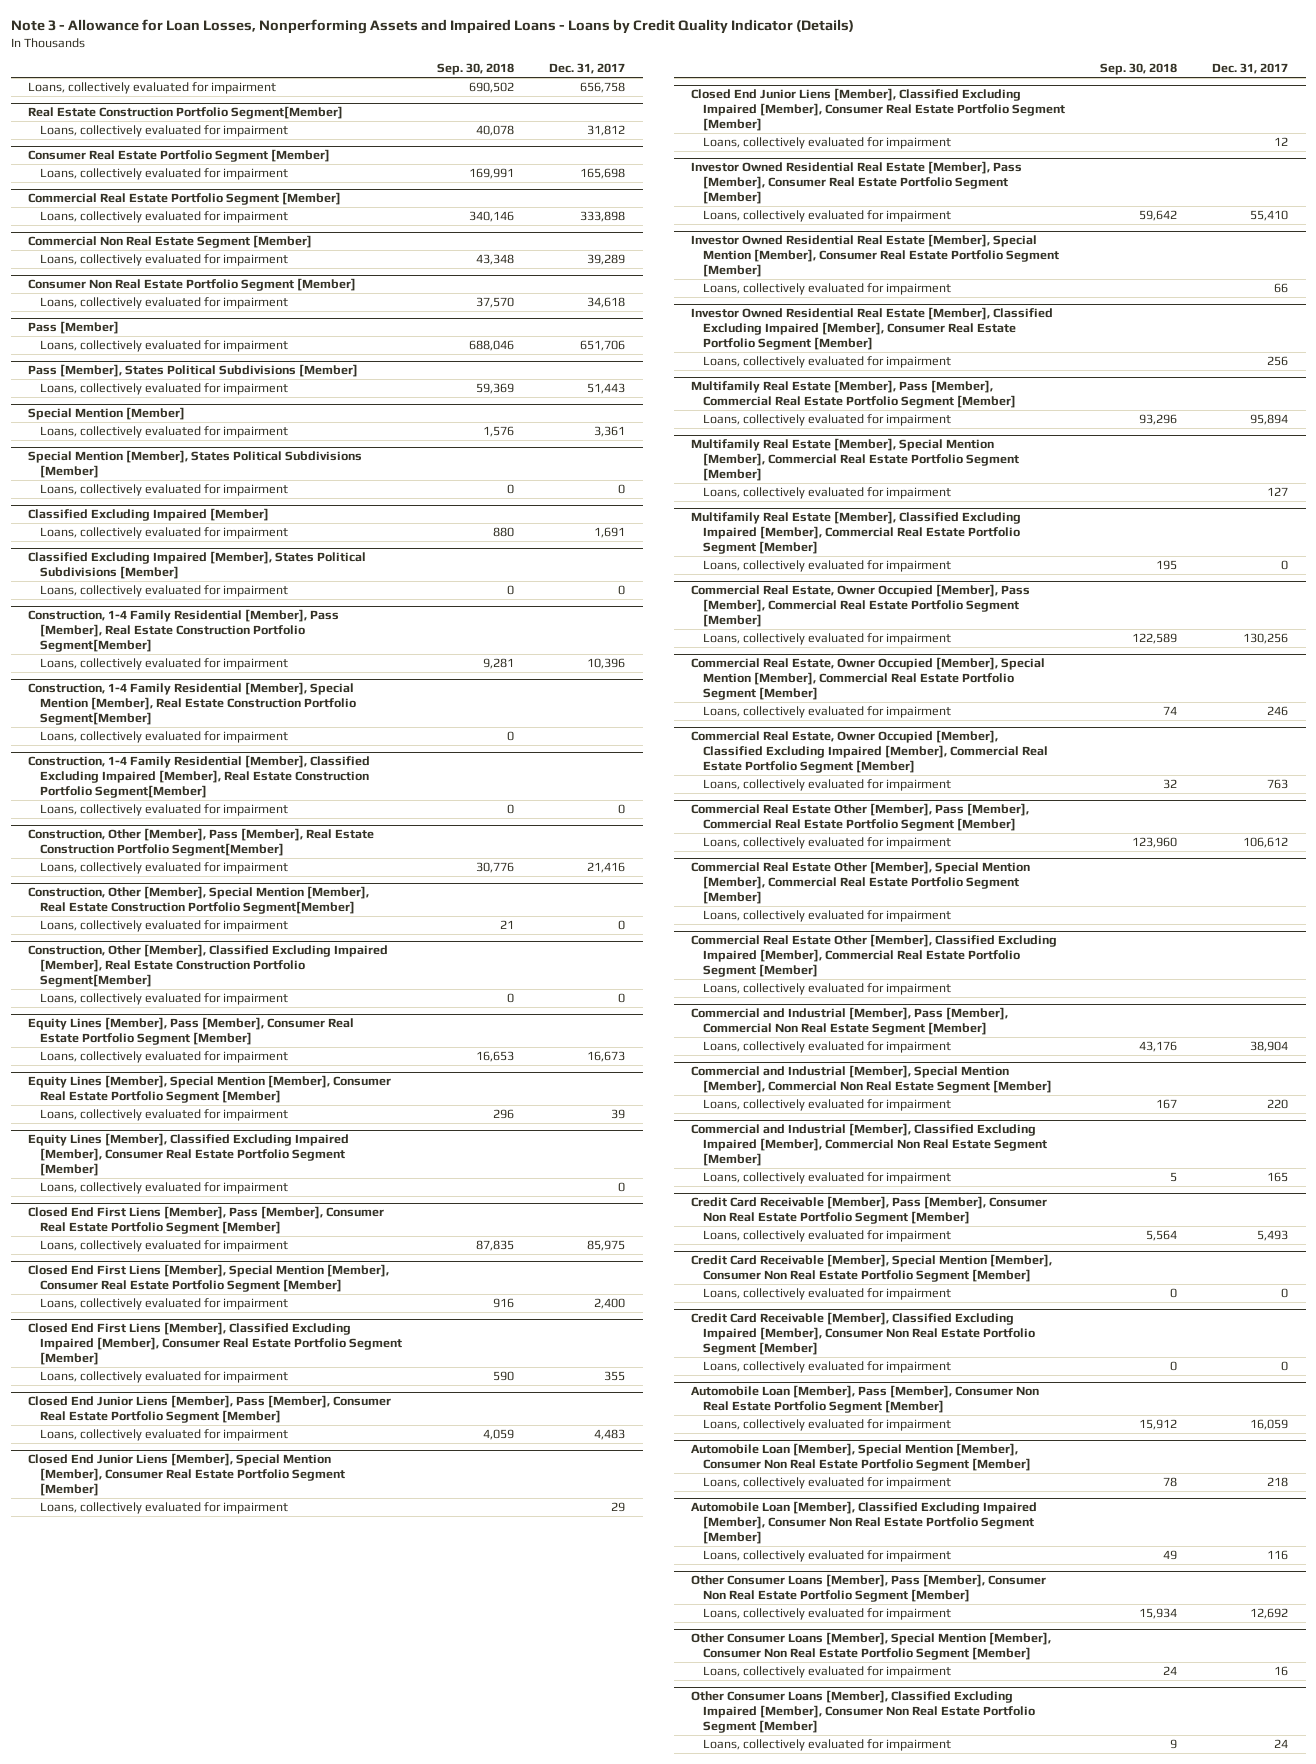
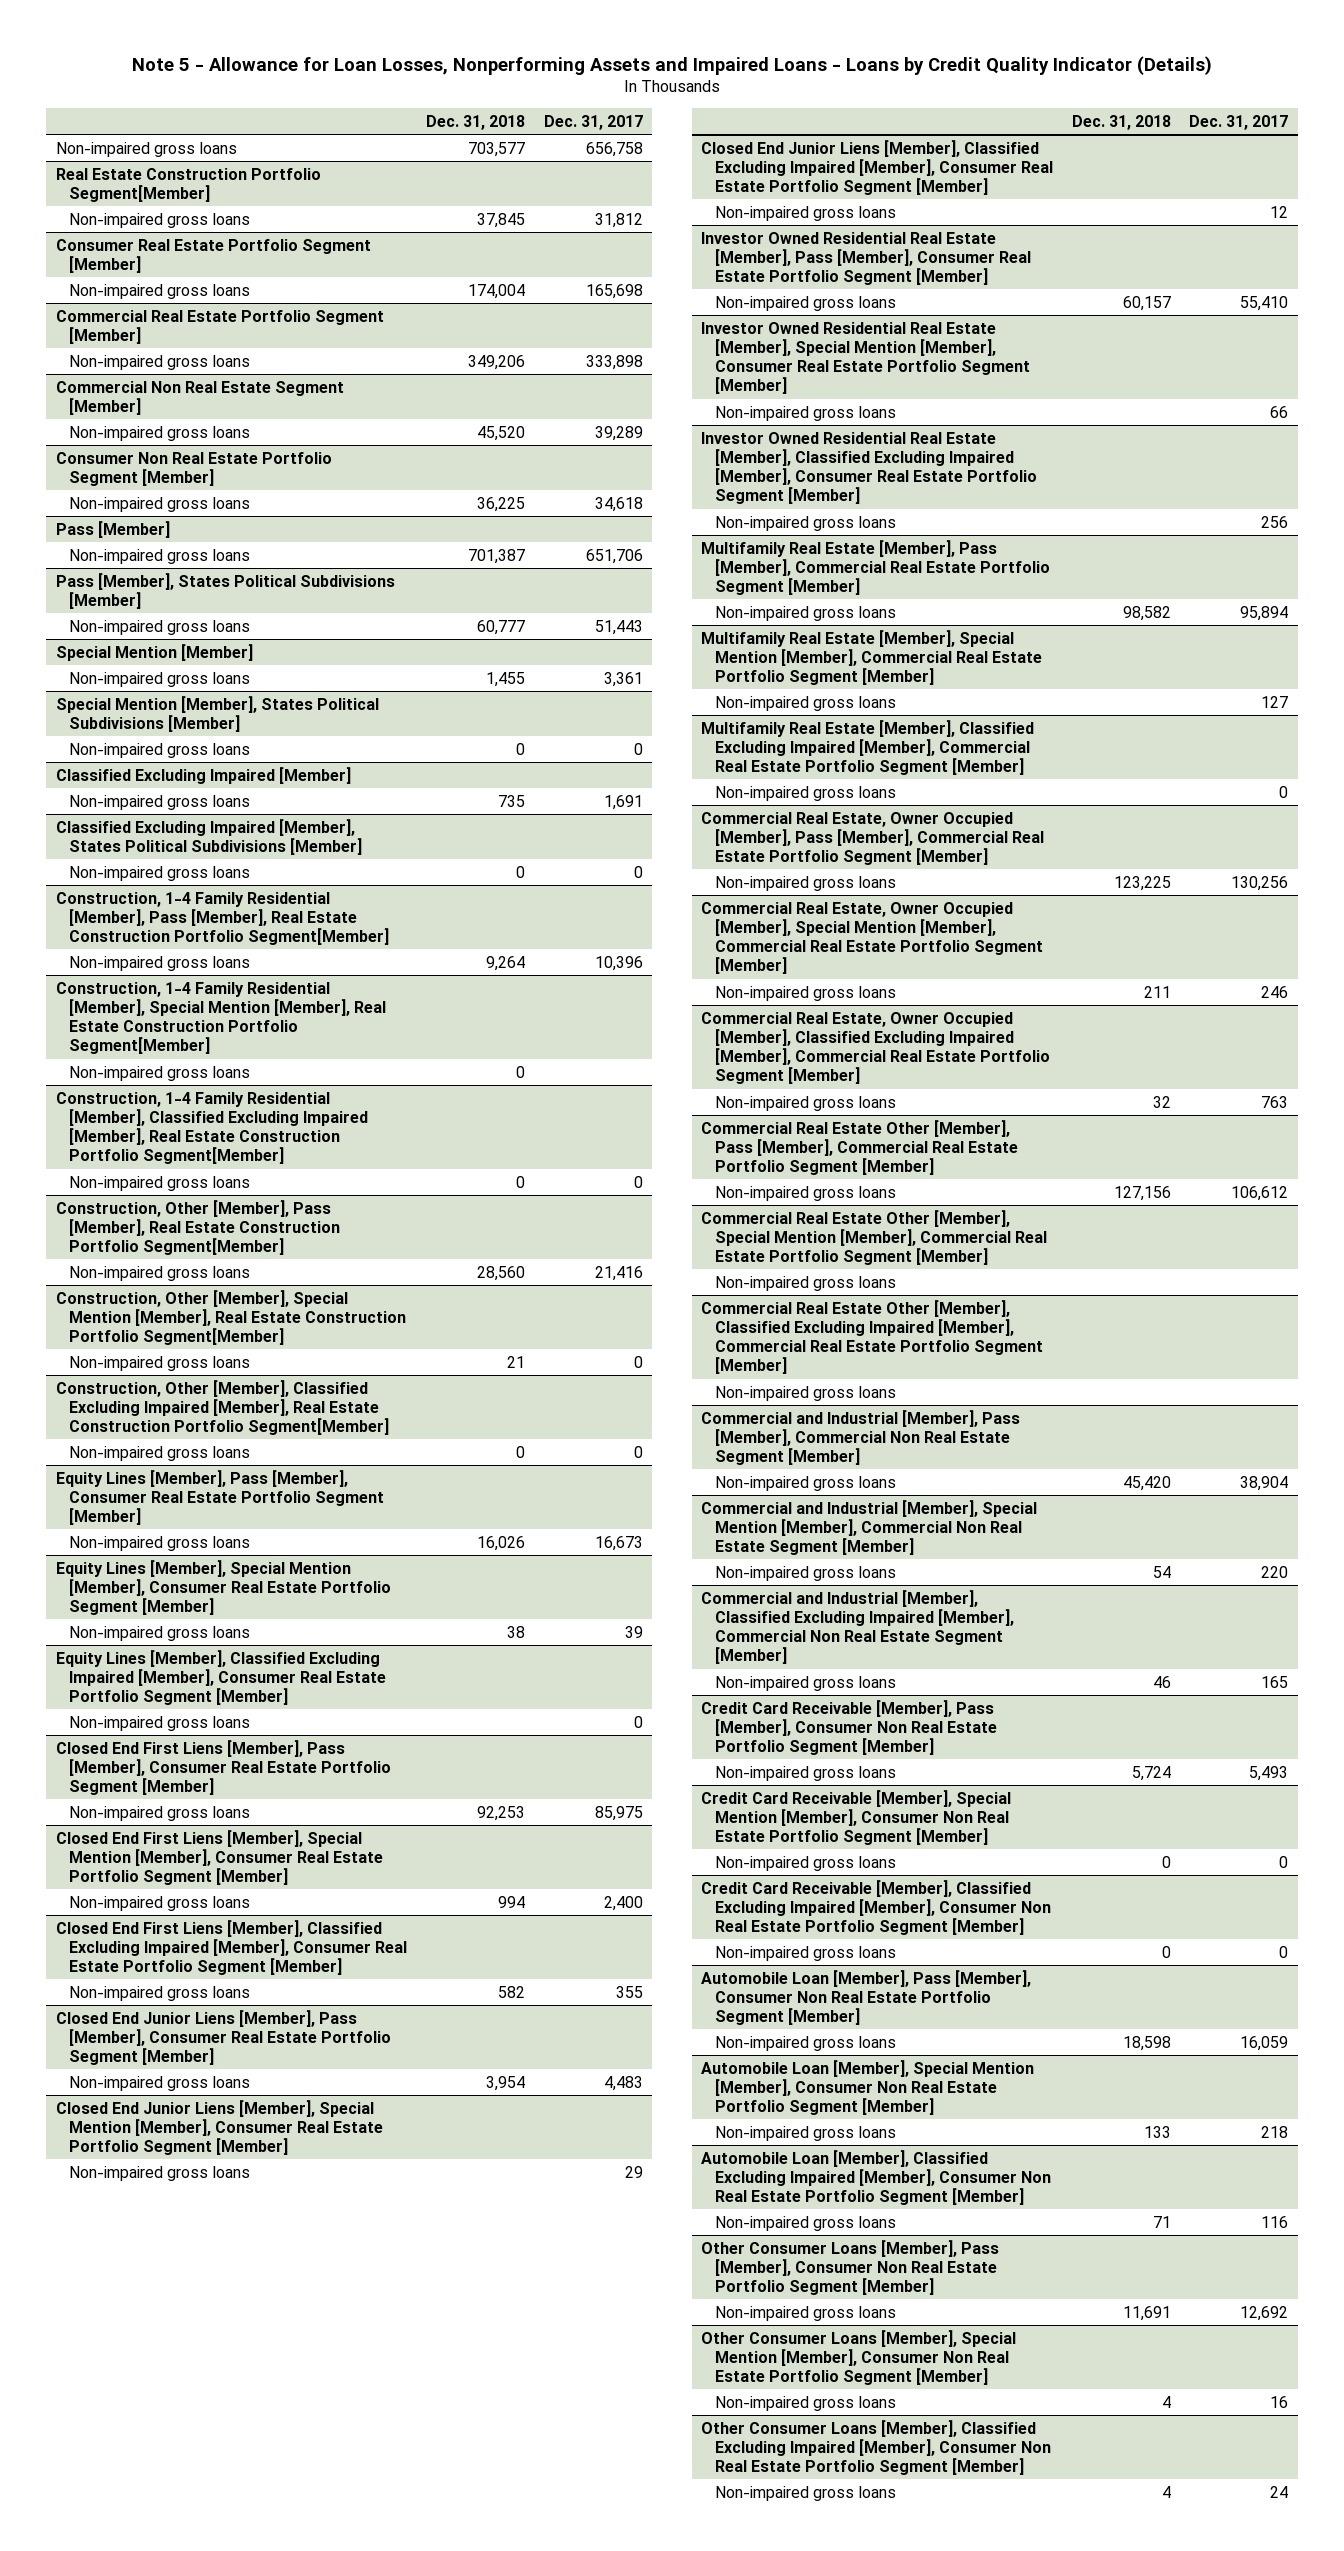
[10,19,854,35] Note 3 - Allowance for Loan Losses, Nonperforming Assets and Impaired Loans - Loans by Credit Quality Indicator (Details) -> [132,55,1213,75] Note 5 - Allowance for Loan Losses, Nonperforming Assets and Impaired Loans - Loans by Credit Quality Indicator (Details)
[436,63,514,76] Sep. 30, 2018 -> none
none -> [425,114,525,130] Dec. 31, 2018
[28,81,277,94] Loans, collectively evaluated for impairment -> [55,141,237,157] Non-impaired gross loans
[39,124,288,137] Loans, collectively evaluated for impairment -> [69,212,251,228] Non-impaired gross loans
[39,167,288,180] Loans, collectively evaluated for impairment -> [69,283,251,299] Non-impaired gross loans
[39,210,288,223] Loans, collectively evaluated for impairment -> [69,354,251,370] Non-impaired gross loans
[39,253,288,266] Loans, collectively evaluated for impairment -> [69,425,251,441] Non-impaired gross loans
[39,296,288,309] Loans, collectively evaluated for impairment -> [69,496,251,512] Non-impaired gross loans
[39,339,288,352] Loans, collectively evaluated for impairment -> [69,548,251,564] Non-impaired gross loans
[39,382,288,395] Loans, collectively evaluated for impairment -> [69,619,251,635] Non-impaired gross loans
[39,425,288,438] Loans, collectively evaluated for impairment -> [69,671,251,687] Non-impaired gross loans
[39,483,288,496] Loans, collectively evaluated for impairment -> [69,742,251,758] Non-impaired gross loans
[39,526,288,539] Loans, collectively evaluated for impairment -> [69,794,251,810] Non-impaired gross loans
[39,584,288,597] Loans, collectively evaluated for impairment -> [69,865,251,881] Non-impaired gross loans
[39,657,288,670] Loans, collectively evaluated for impairment -> [69,955,251,971] Non-impaired gross loans
[39,730,288,743] Loans, collectively evaluated for impairment -> [69,1065,251,1081] Non-impaired gross loans
[39,803,288,816] Loans, collectively evaluated for impairment -> [69,1175,251,1191] Non-impaired gross loans
[39,861,288,874] Loans, collectively evaluated for impairment -> [69,1265,251,1281] Non-impaired gross loans
[39,919,288,932] Loans, collectively evaluated for impairment -> [69,1355,251,1371] Non-impaired gross loans
[39,992,288,1005] Loans, collectively evaluated for impairment -> [69,1445,251,1461] Non-impaired gross loans
[39,1050,288,1063] Loans, collectively evaluated for impairment -> [69,1535,251,1551] Non-impaired gross loans
[39,1108,288,1121] Loans, collectively evaluated for impairment -> [69,1625,251,1641] Non-impaired gross loans
[39,1181,288,1194] Loans, collectively evaluated for impairment -> [69,1715,251,1731] Non-impaired gross loans
[39,1239,288,1252] Loans, collectively evaluated for impairment -> [69,1805,251,1821] Non-impaired gross loans
[39,1297,288,1310] Loans, collectively evaluated for impairment -> [69,1895,251,1911] Non-impaired gross loans
[39,1370,288,1383] Loans, collectively evaluated for impairment -> [69,1985,251,2001] Non-impaired gross loans
[39,1428,288,1441] Loans, collectively evaluated for impairment -> [69,2075,251,2091] Non-impaired gross loans
[39,1501,288,1514] Loans, collectively evaluated for impairment -> [69,2165,251,2181] Non-impaired gross loans
[703,136,952,149] Loans, collectively evaluated for impairment -> [714,205,896,221] Non-impaired gross loans
[703,209,952,222] Loans, collectively evaluated for impairment -> [714,295,896,311] Non-impaired gross loans
[703,282,952,295] Loans, collectively evaluated for impairment -> [714,405,896,421] Non-impaired gross loans
[703,355,952,368] Loans, collectively evaluated for impairment -> [714,515,896,531] Non-impaired gross loans
[703,413,952,426] Loans, collectively evaluated for impairment -> [714,605,896,621] Non-impaired gross loans
[703,486,952,499] Loans, collectively evaluated for impairment -> [714,695,896,711] Non-impaired gross loans
[703,559,952,572] Loans, collectively evaluated for impairment -> [714,785,896,801] Non-impaired gross loans
[703,632,952,645] Loans, collectively evaluated for impairment -> [714,875,896,891] Non-impaired gross loans
[703,705,952,718] Loans, collectively evaluated for impairment -> [714,985,896,1001] Non-impaired gross loans
[703,778,952,791] Loans, collectively evaluated for impairment -> [714,1095,896,1111] Non-impaired gross loans
[703,836,952,849] Loans, collectively evaluated for impairment -> [714,1185,896,1201] Non-impaired gross loans
[703,909,952,922] Loans, collectively evaluated for impairment -> [714,1275,896,1291] Non-impaired gross loans
[703,982,952,995] Loans, collectively evaluated for impairment -> [714,1385,896,1401] Non-impaired gross loans
[703,1040,952,1053] Loans, collectively evaluated for impairment -> [714,1475,896,1491] Non-impaired gross loans
[703,1098,952,1111] Loans, collectively evaluated for impairment -> [714,1565,896,1581] Non-impaired gross loans
[703,1171,952,1184] Loans, collectively evaluated for impairment -> [714,1675,896,1691] Non-impaired gross loans
[703,1229,952,1242] Loans, collectively evaluated for impairment -> [714,1765,896,1781] Non-impaired gross loans
[703,1287,952,1300] Loans, collectively evaluated for impairment -> [714,1855,896,1871] Non-impaired gross loans
[703,1360,952,1373] Loans, collectively evaluated for impairment -> [714,1945,896,1961] Non-impaired gross loans
[703,1418,952,1431] Loans, collectively evaluated for impairment -> [714,2035,896,2051] Non-impaired gross loans
[703,1476,952,1489] Loans, collectively evaluated for impairment -> [714,2125,896,2141] Non-impaired gross loans
[703,1549,952,1562] Loans, collectively evaluated for impairment -> [714,2215,896,2231] Non-impaired gross loans
[703,1607,952,1620] Loans, collectively evaluated for impairment -> [714,2305,896,2321] Non-impaired gross loans
[703,1665,952,1678] Loans, collectively evaluated for impairment -> [714,2395,896,2411] Non-impaired gross loans
[703,1738,952,1751] Loans, collectively evaluated for impairment -> [714,2485,896,2501] Non-impaired gross loans

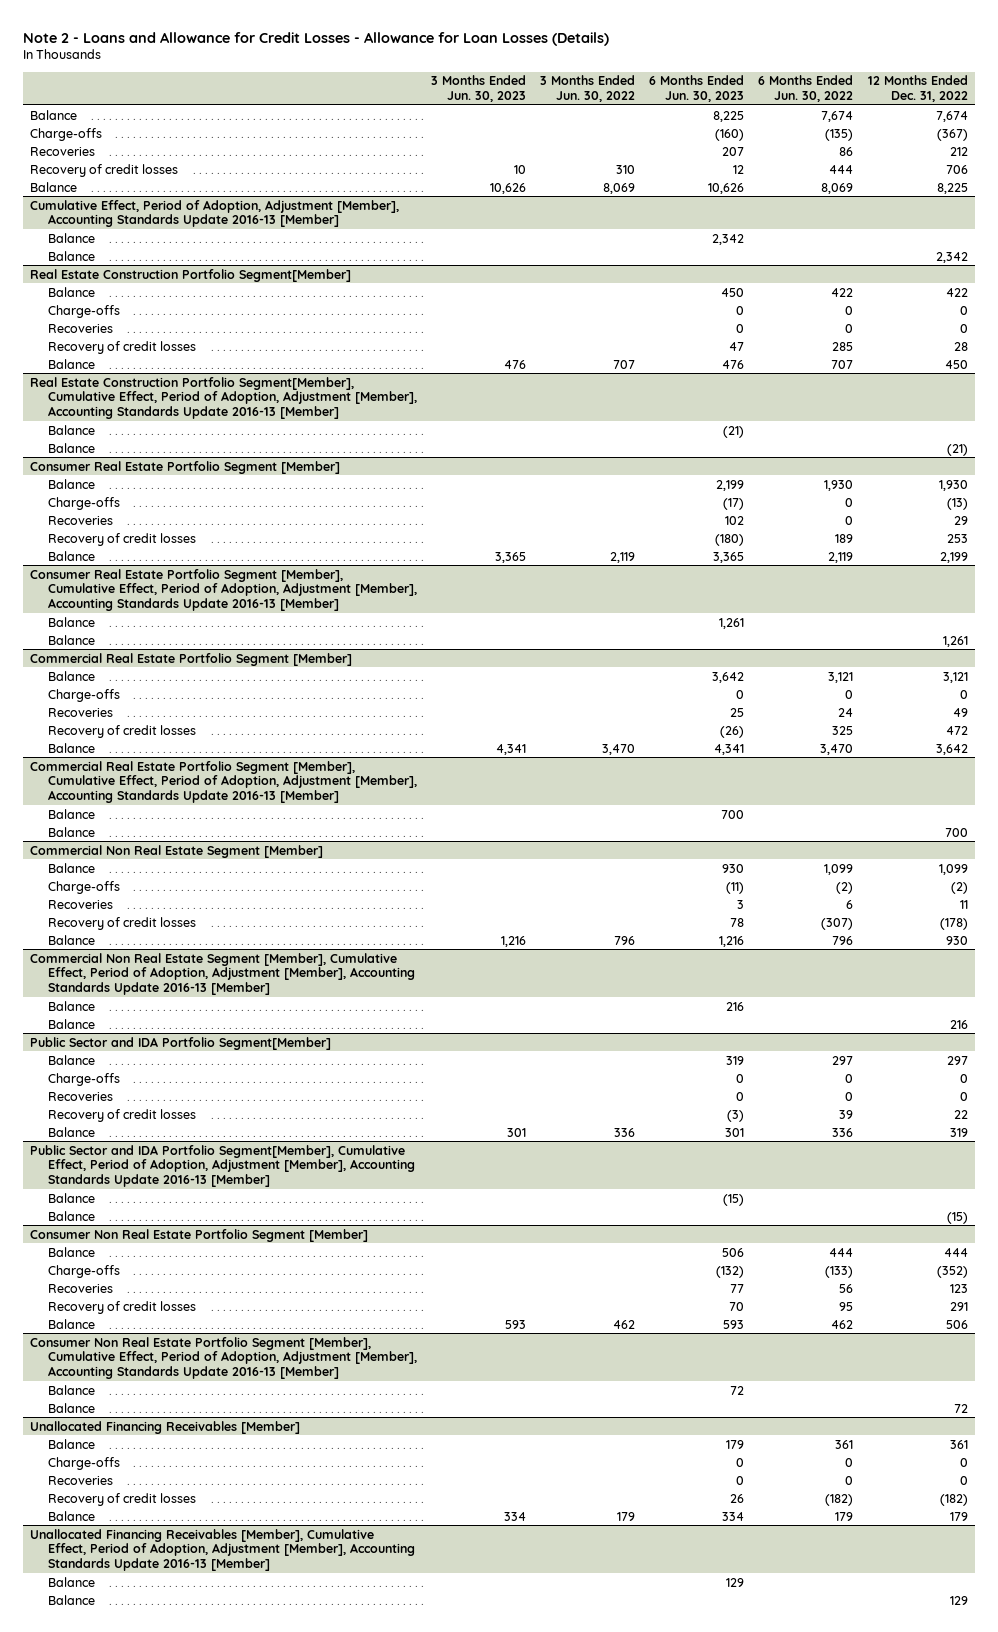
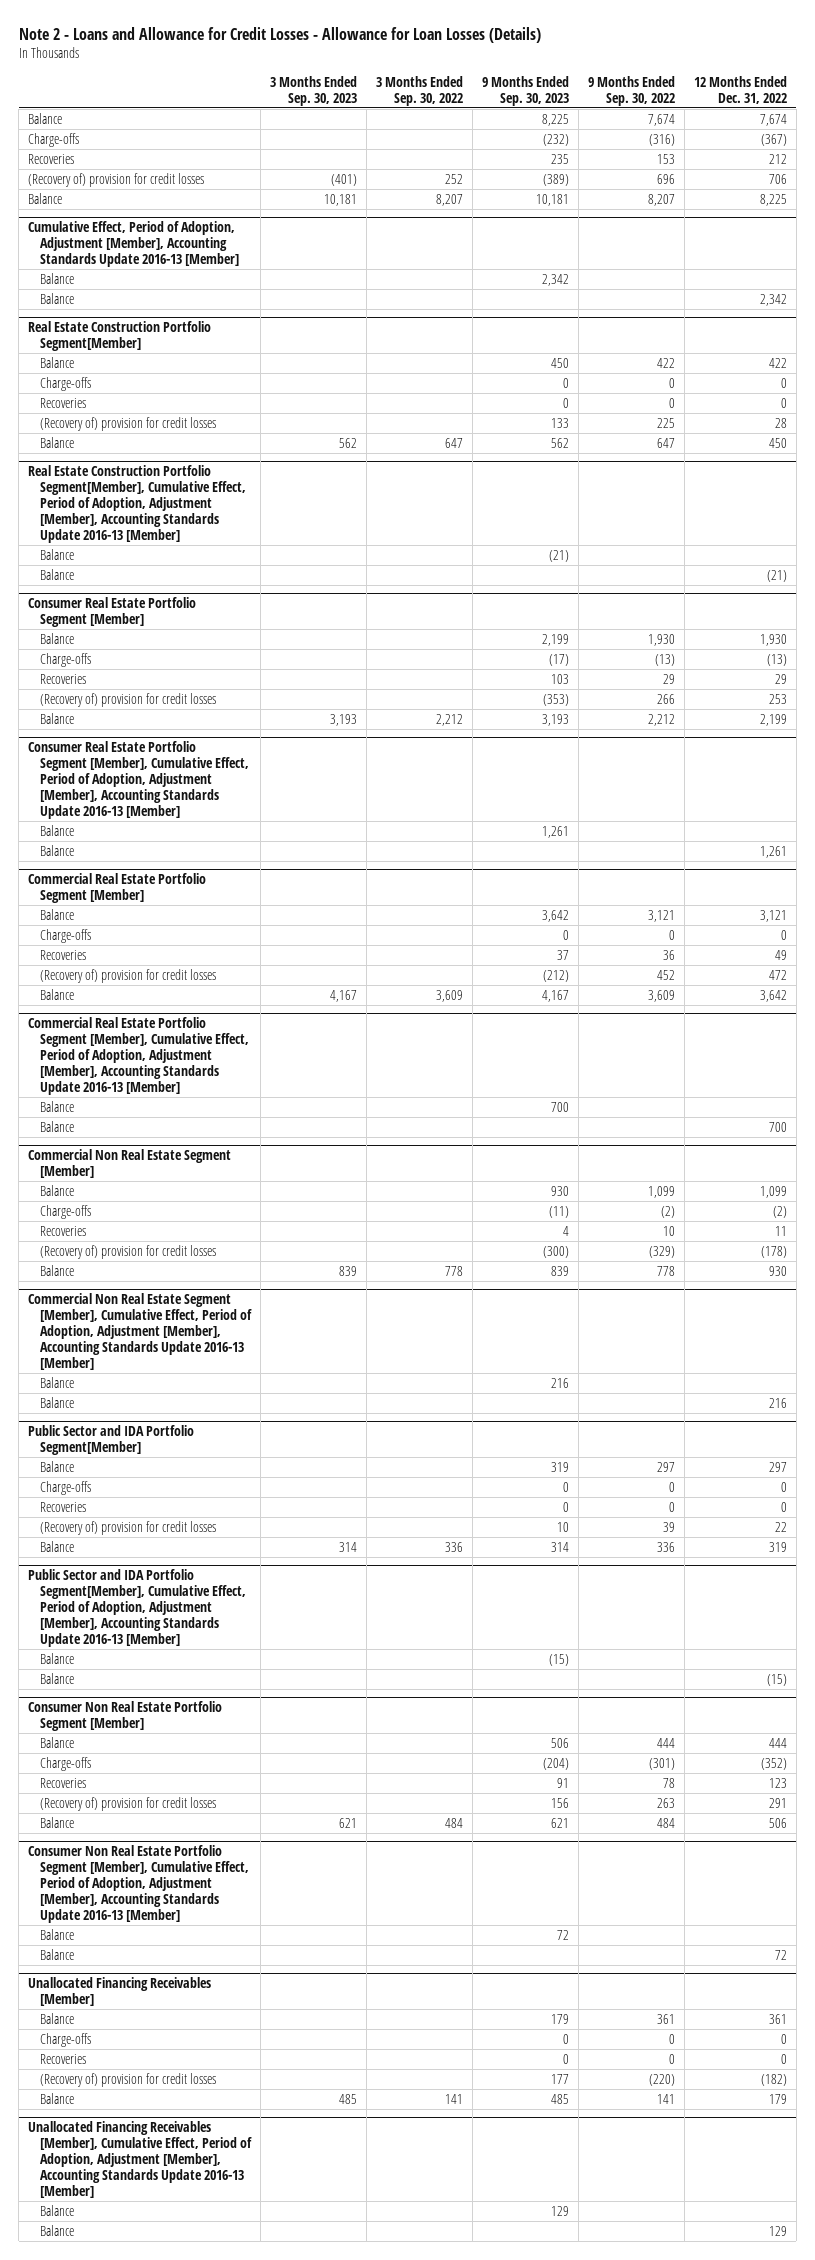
[430,75,526,102] 3 Months Ended Jun. 30, 2023 -> none
[540,75,636,102] 3 Months Ended Jun. 30, 2022 -> none
[649,75,745,102] 6 Months Ended Jun. 30, 2023 -> none
[758,75,854,102] 6 Months Ended Jun. 30, 2022 -> none
none -> [269,75,357,106] 3 Months Ended Sep. 30, 2023
none -> [375,75,463,106] 3 Months Ended Sep. 30, 2022
none -> [481,75,569,106] 9 Months Ended Sep. 30, 2023
none -> [587,75,675,106] 9 Months Ended Sep. 30, 2022
[30,163,179,177] Recovery of credit losses -> [28,172,205,187] (Recovery of) provision for credit losses
[47,340,196,354] Recovery of credit losses -> [39,416,216,431] (Recovery of) provision for credit losses
[47,532,196,546] Recovery of credit losses -> [39,692,216,707] (Recovery of) provision for credit losses
[47,724,196,738] Recovery of credit losses -> [39,968,216,983] (Recovery of) provision for credit losses
[47,916,196,930] Recovery of credit losses -> [39,1244,216,1259] (Recovery of) provision for credit losses
[47,1108,196,1122] Recovery of credit losses -> [39,1520,216,1535] (Recovery of) provision for credit losses
[47,1300,196,1314] Recovery of credit losses -> [39,1796,216,1811] (Recovery of) provision for credit losses
[47,1492,196,1506] Recovery of credit losses -> [39,2072,216,2087] (Recovery of) provision for credit losses

